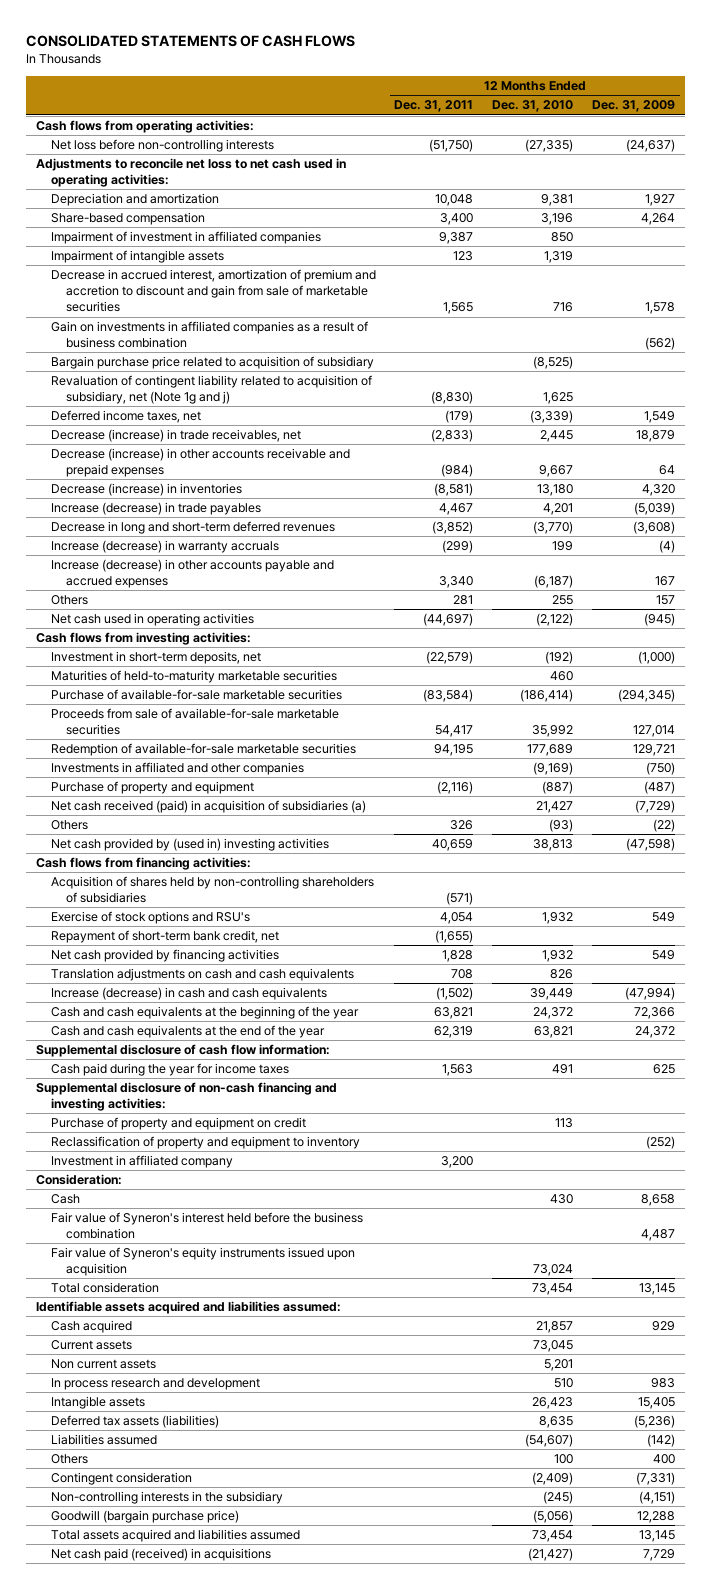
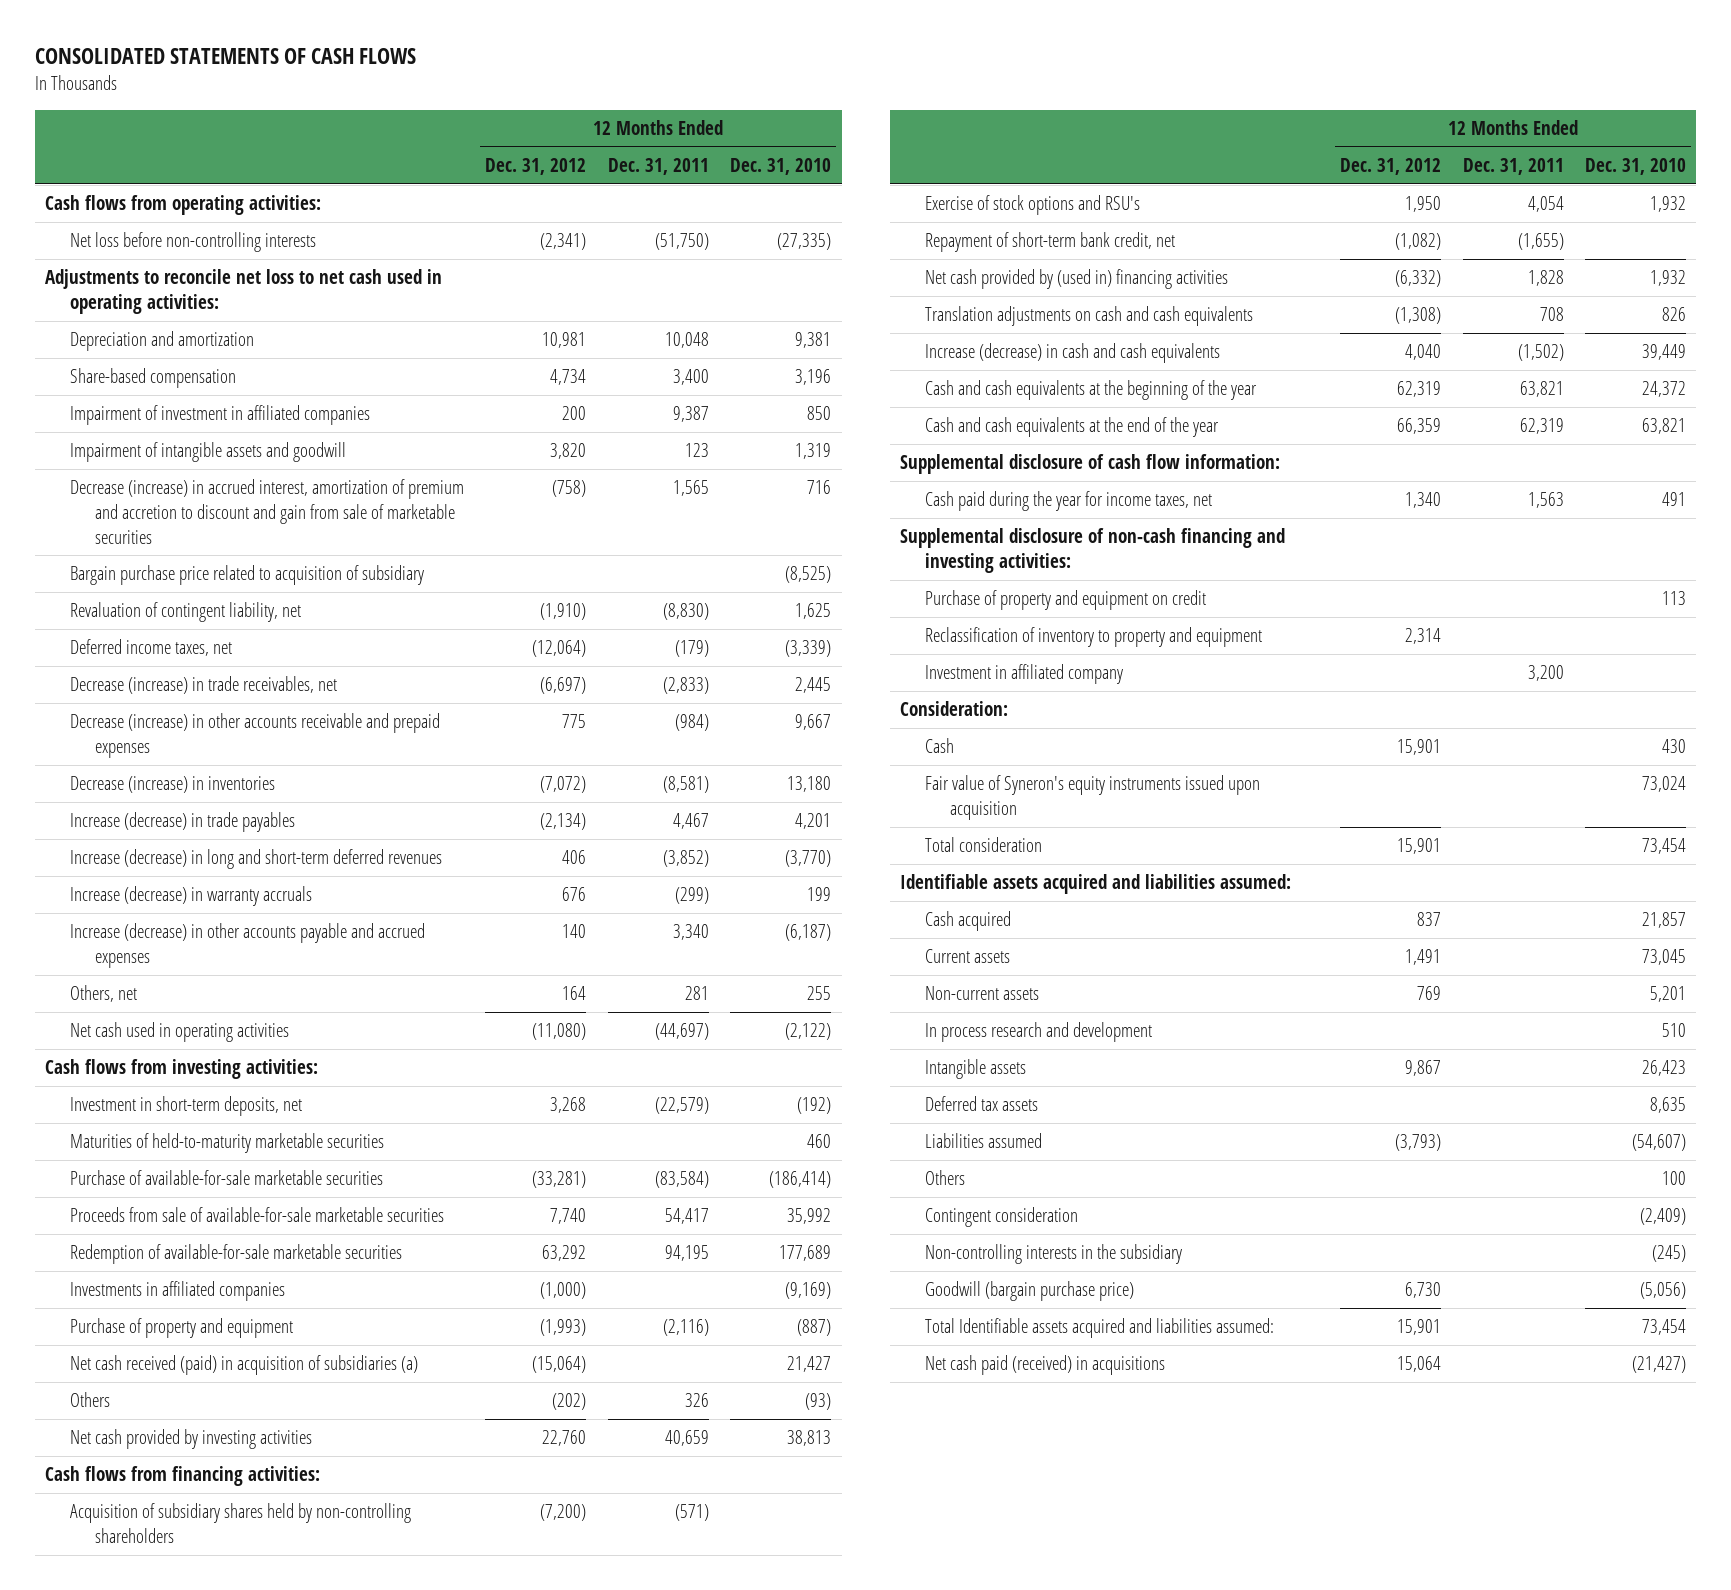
[592,100,676,113] Dec. 31, 2009 -> none
none -> [485,158,587,176] Dec. 31, 2012
[50,321,368,349] Gain on investments in affiliated companies as a result of business combination -> none
[50,250,224,264] Impairment of intangible assets -> [70,442,347,463] Impairment of intangible assets and goodwill
[50,269,376,313] Decrease in accrued interest, amortization of premium and accretion to discount and gain from sale of marketable securities -> [70,479,465,544] Decrease (increase) in accrued interest, amortization of premium and accretion to discount and gain from sale of marketable securities
[50,375,372,405] Revaluation of contingent liability related to acquisition of subsidiary, net (Note 1g and j) -> [70,602,302,623] Revaluation of contingent liability, net
[50,521,335,535] Decrease in long and short-term deferred revenues -> [70,849,443,870] Increase (decrease) in long and short-term deferred revenues
[50,595,88,606] Others -> [70,985,138,1003] Others, net
[50,762,304,776] Investments in affiliated and other companies -> [70,1281,286,1302] Investments in affiliated companies
[50,838,329,852] Net cash provided by (used in) investing activities -> [70,1429,313,1450] Net cash provided by investing activities
[50,876,374,904] Acquisition of shares held by non-controlling shareholders of subsidiaries -> [70,1503,412,1543] Acquisition of subsidiary shares held by non-controlling shareholders
[50,949,279,963] Net cash provided by financing activities -> [924,269,1228,290] Net cash provided by (used in) financing activities
[50,1063,289,1077] Cash paid during the year for income taxes -> [924,491,1212,512] Cash paid during the year for income taxes, net
[50,1136,360,1150] Reclassification of property and equipment to inventory -> [924,627,1262,648] Reclassification of inventory to property and equipment
[50,1212,363,1240] Fair value of Syneron's interest held before the business combination -> none
[50,1359,156,1370] Non current assets -> [924,986,1039,1001] Non-current assets
[50,1415,219,1429] Deferred tax assets (liabilities) -> [924,1096,1038,1112] Deferred tax assets
[50,1529,300,1543] Total assets acquired and liabilities assumed -> [924,1318,1274,1339] Total Identifiable assets acquired and liabilities assumed:

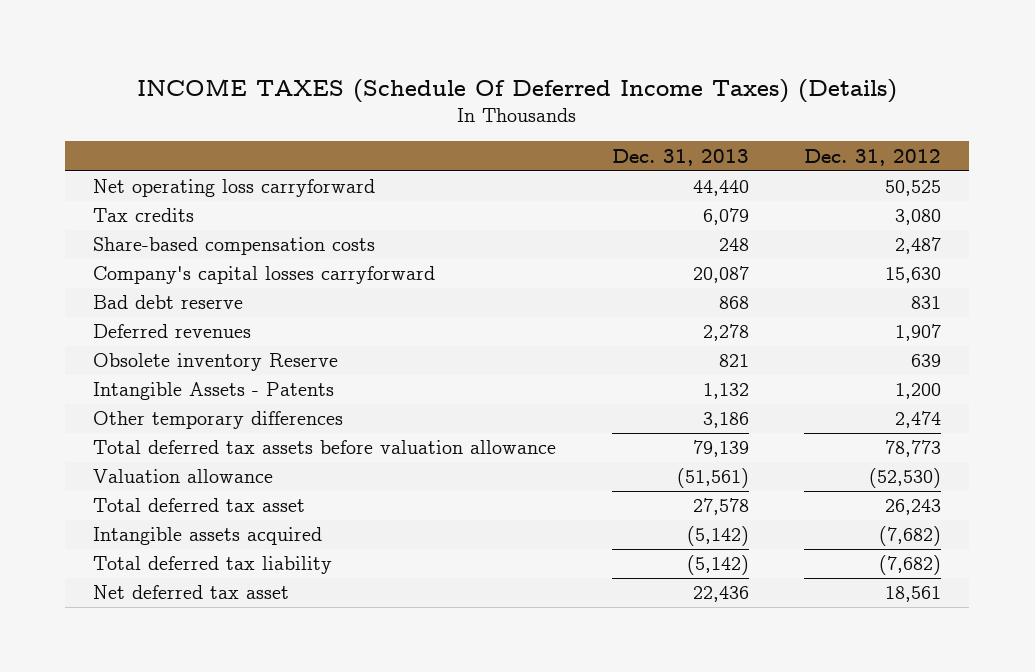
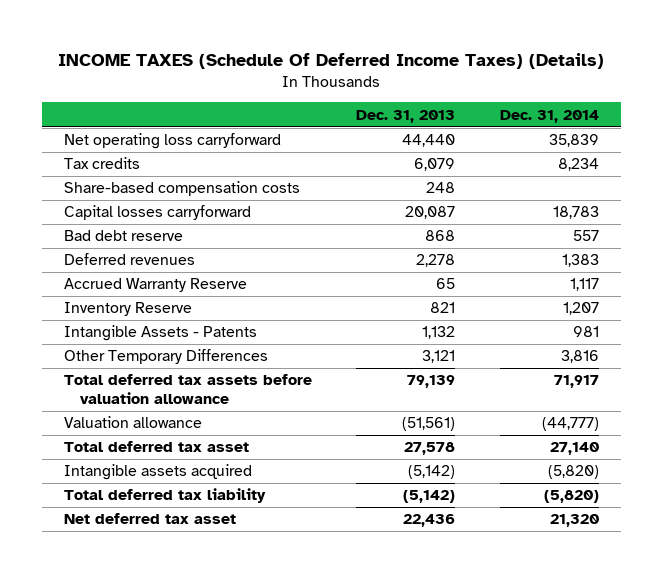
[804,148,942,166] Dec. 31, 2012 -> none
none -> [499,109,599,123] Dec. 31, 2014
[93,266,436,285] Company's capital losses carryforward -> [63,205,251,221] Capital losses carryforward
none -> [63,278,247,293] Accrued Warranty Reserve
[93,353,339,372] Obsolete inventory Reserve -> [63,302,192,317] Inventory Reserve
[93,411,344,430] Other temporary differences -> [63,349,268,365] Other Temporary Differences
[702,412,749,429] 3,186 -> [422,350,456,364] 3,121

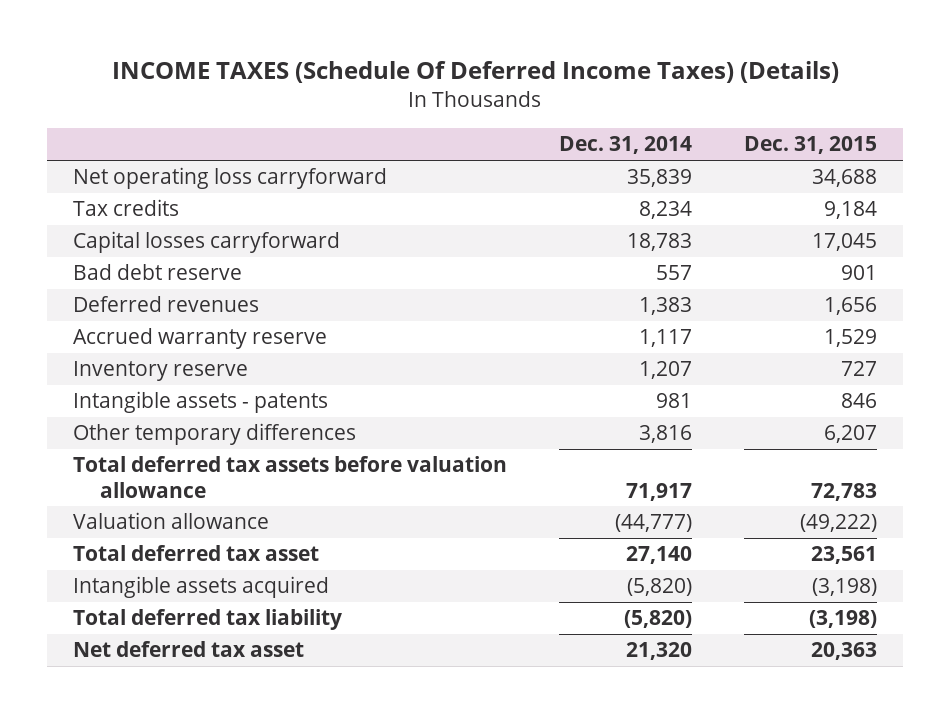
[356,109,456,123] Dec. 31, 2013 -> none
none -> [743,136,877,155] Dec. 31, 2015
[63,181,300,197] Share-based compensation costs -> none
[63,278,247,293] Accrued Warranty Reserve -> [72,328,327,350] Accrued warranty reserve
[63,302,192,317] Inventory Reserve -> [72,361,248,382] Inventory reserve
[63,325,257,342] Intangible Assets - Patents -> [72,391,328,414] Intangible assets - patents
[63,349,268,365] Other Temporary Differences -> [72,423,356,446] Other temporary differences

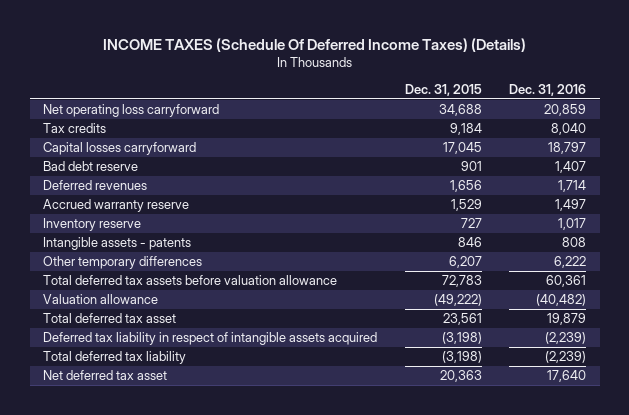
[558,136,692,155] Dec. 31, 2014 -> none
none -> [508,83,586,96] Dec. 31, 2016
[72,576,329,599] Intangible assets acquired -> [43,331,378,345] Deferred tax liability in respect of intangible assets acquired

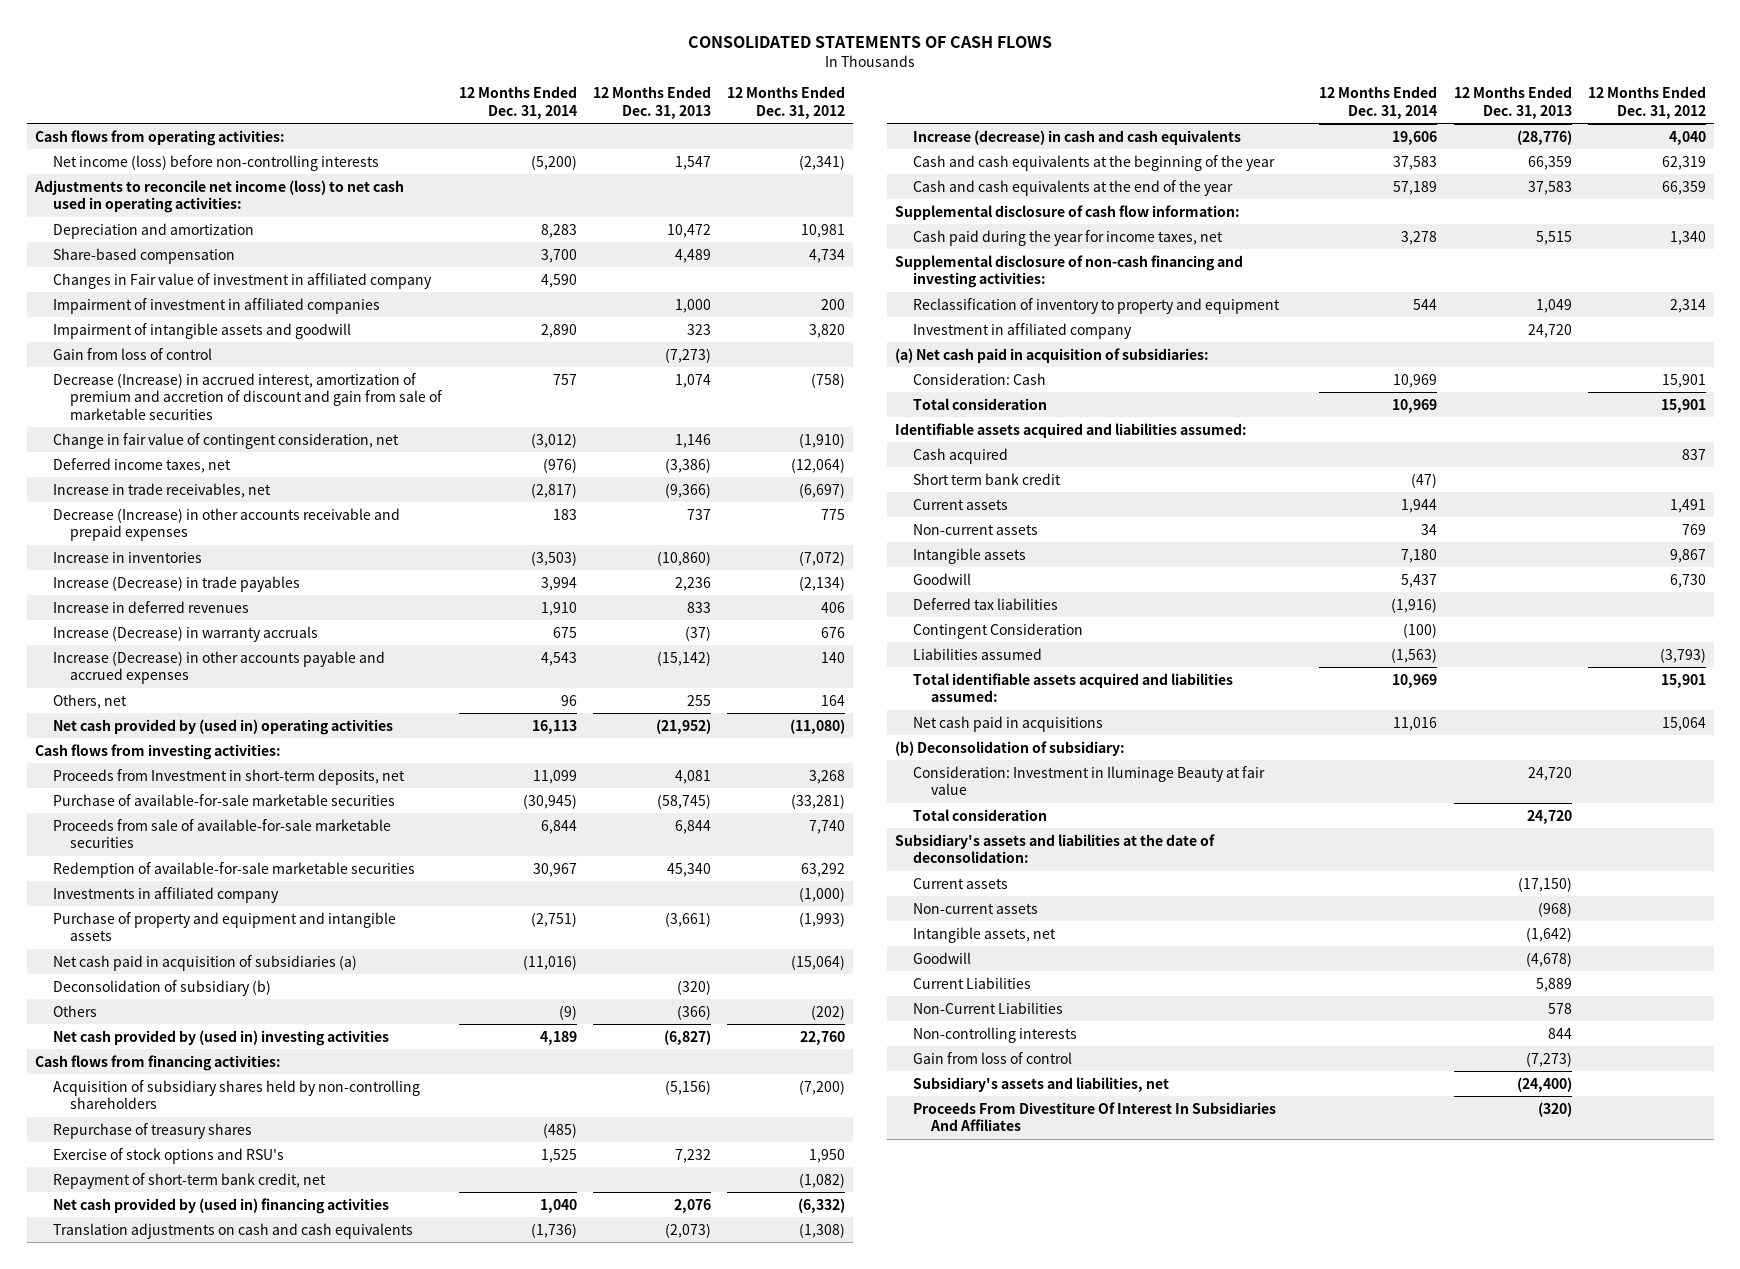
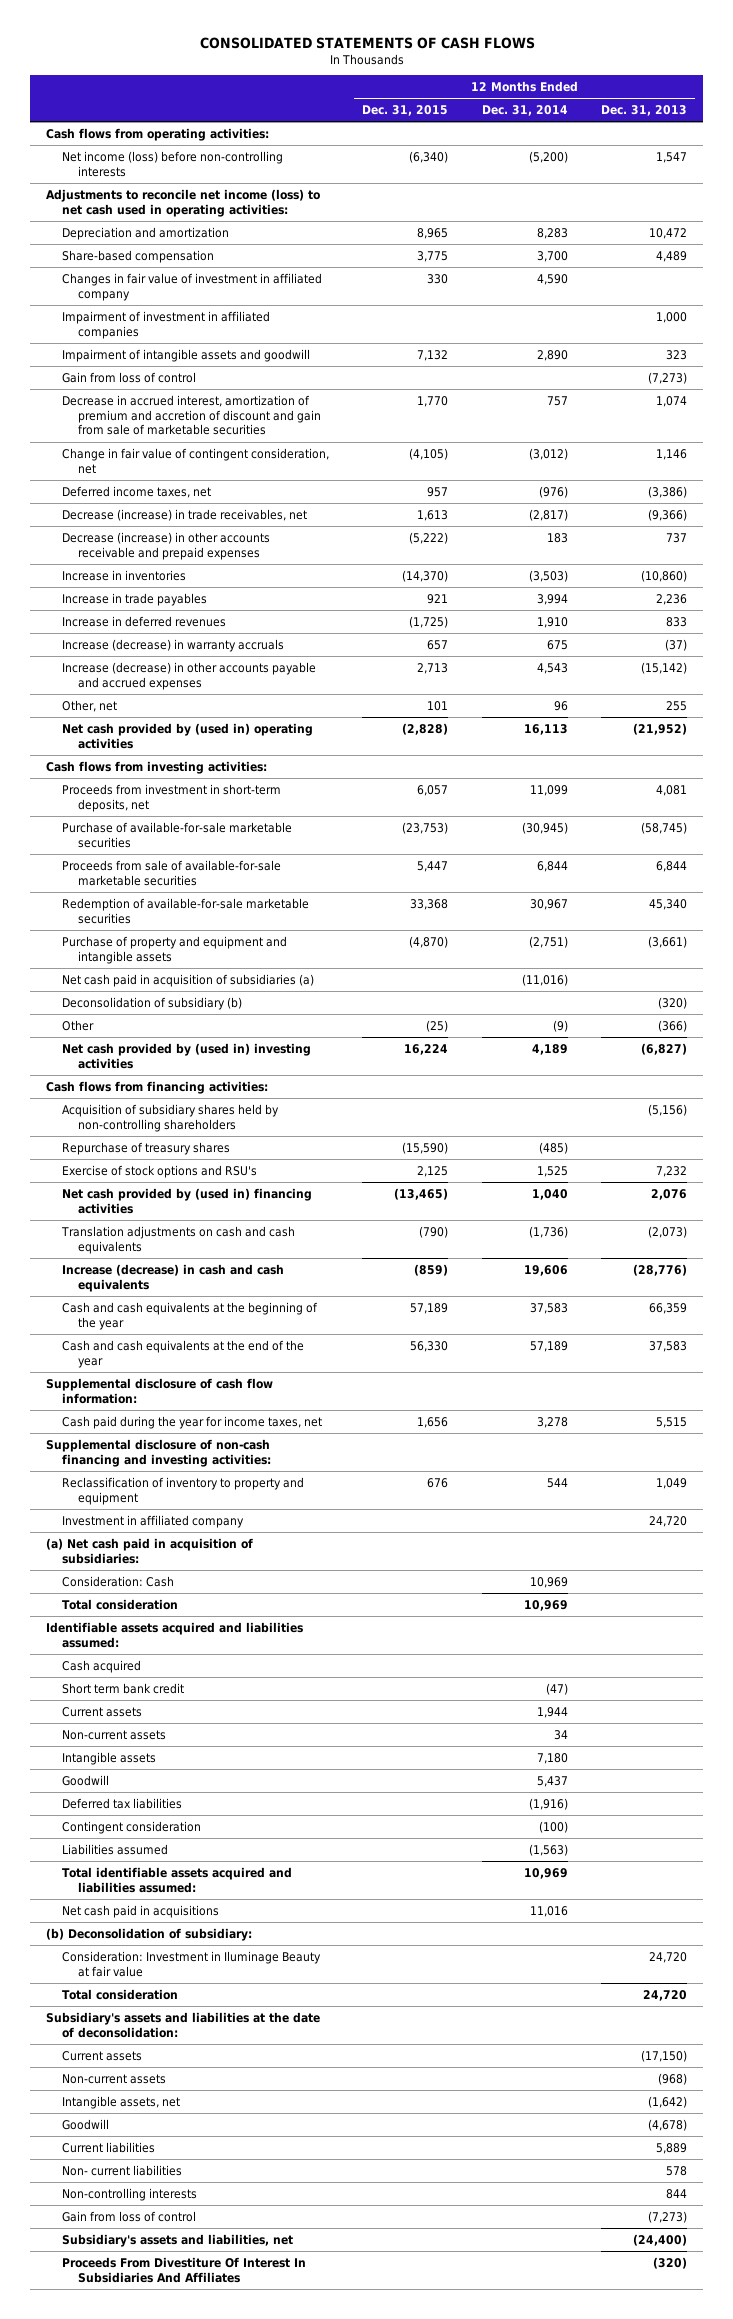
[726,85,845,119] 12 Months Ended Dec. 31, 2012 -> none
none -> [362,104,449,116] Dec. 31, 2015
[52,272,432,289] Changes in Fair value of investment in affiliated company -> [62,272,323,301] Changes in fair value of investment in affiliated company
[52,372,443,420] Decrease (Increase) in accrued interest, amortization of premium and accretion of discount and gain from sale of marketable securities -> [62,394,322,436] Decrease in accrued interest, amortization of premium and accretion of discount and gain from sale of marketable securities
[52,482,271,498] Increase in trade receivables, net -> [62,508,308,521] Decrease (increase) in trade receivables, net
[52,507,400,542] Decrease (Increase) in other accounts receivable and prepaid expenses -> [62,531,271,560] Decrease (increase) in other accounts receivable and prepaid expenses
[52,575,300,592] Increase (Decrease) in trade payables -> [62,592,208,606] Increase in trade payables
[52,625,318,642] Increase (Decrease) in warranty accruals -> [62,638,285,652] Increase (decrease) in warranty accruals
[52,650,385,685] Increase (Decrease) in other accounts payable and accrued expenses -> [62,661,317,690] Increase (decrease) in other accounts payable and accrued expenses
[52,693,127,709] Others, net -> [62,699,118,712] Other, net
[52,768,405,785] Proceeds from Investment in short-term deposits, net -> [62,783,282,812] Proceeds from investment in short-term deposits, net
[52,886,279,903] Investments in affiliated company -> none
[52,1004,97,1017] Others -> [62,1019,95,1031] Other
[52,1172,326,1189] Repayment of short-term bank credit, net -> none
[913,622,1084,639] Contingent Consideration -> [62,1820,202,1834] Contingent consideration
[913,976,1032,989] Current Liabilities -> [62,2141,156,2153] Current liabilities
[913,1001,1064,1014] Non-Current Liabilities -> [62,2164,183,2176] Non- current liabilities

